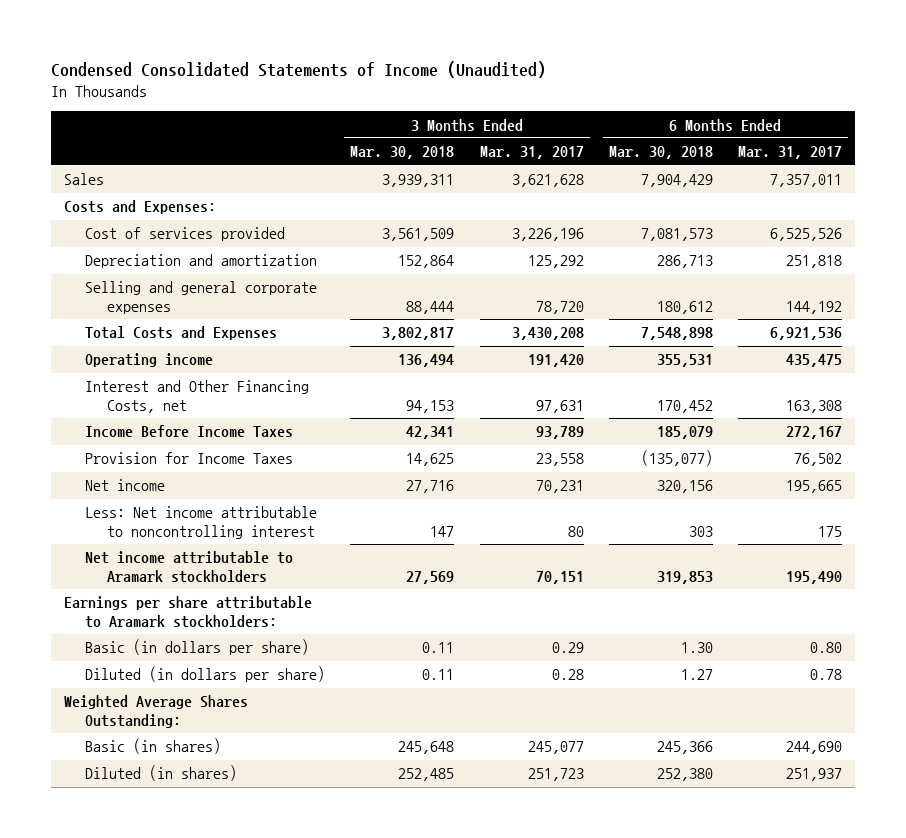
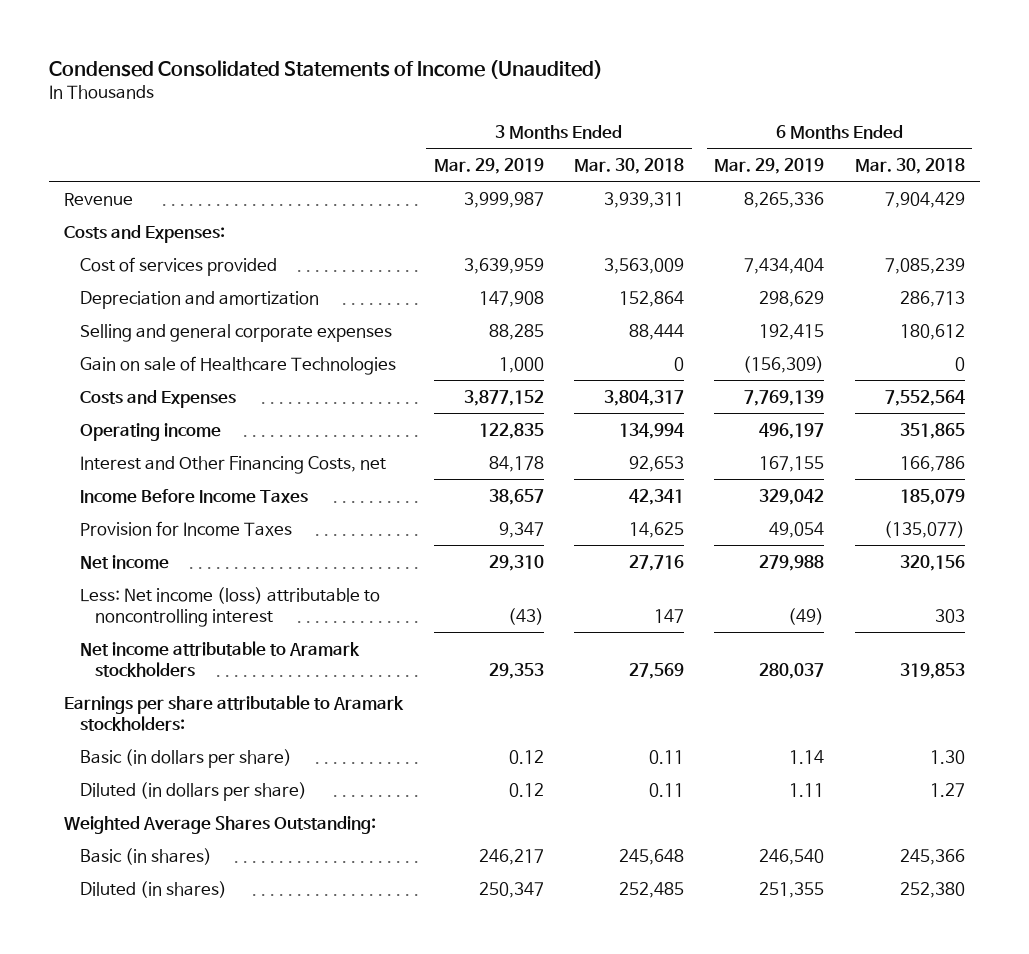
[479,146,584,160] Mar. 31, 2017 -> none
[737,146,842,160] Mar. 31, 2017 -> none
none -> [433,157,544,174] Mar. 29, 2019
none -> [714,157,825,174] Mar. 29, 2019
[63,173,104,186] Sales -> [64,192,134,206] Revenue
[382,228,455,242] 3,561,509 -> [604,257,685,274] 3,563,009
[640,228,713,242] 7,081,573 -> [884,257,965,274] 7,085,239
none -> [79,355,396,375] Gain on sale of Healthcare Technologies
[85,326,278,341] Total Costs and Expenses -> [79,389,236,408] Costs and Expenses
[382,327,455,341] 3,802,817 -> [604,389,685,406] 3,804,317
[640,327,713,341] 7,548,898 -> [884,389,965,406] 7,552,564
[398,354,455,368] 136,494 -> [619,422,685,439] 134,994
[656,354,713,368] 355,531 -> [899,422,965,439] 351,865
[406,400,455,414] 94,153 -> [629,455,685,472] 92,653
[656,400,713,414] 170,452 -> [899,455,965,472] 166,786
[85,506,318,540] Less: Net income attributable to noncontrolling interest -> [79,586,380,628] Less: Net income (loss) attributable to noncontrolling interest

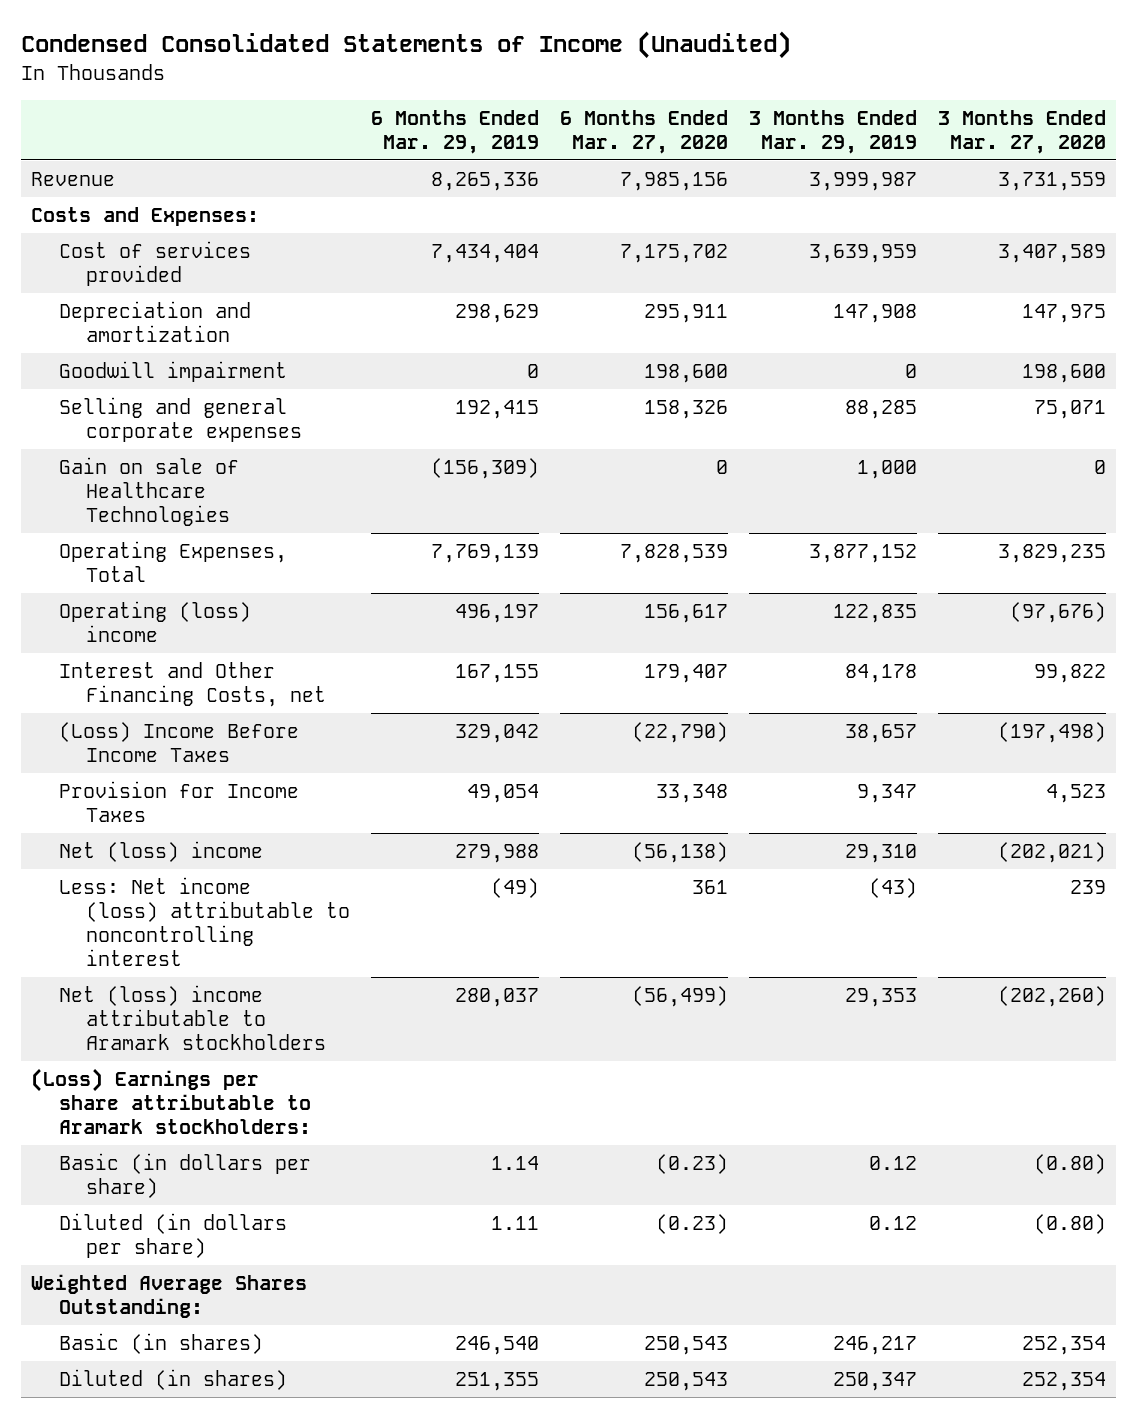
[574,157,685,174] Mar. 30, 2018 -> none
[854,157,965,174] Mar. 30, 2018 -> none
none -> [560,109,729,154] 6 Months Ended Mar. 27, 2020
none -> [938,109,1107,154] 3 Months Ended Mar. 27, 2020
none -> [58,360,287,382] Goodwill impairment
[79,389,236,408] Costs and Expenses -> [58,540,287,582] Operating Expenses, Total
[79,422,221,441] Operating income -> [58,600,251,642] Operating (loss) income
[79,488,308,503] Income Before Income Taxes -> [58,721,299,762] (Loss) Income Before Income Taxes
[79,554,169,569] Net income -> [58,840,263,862] Net (loss) income
[79,640,360,678] Net income attributable to Aramark stockholders -> [58,984,327,1050] Net (loss) income attributable to Aramark stockholders
[64,694,405,732] Earnings per share attributable to Aramark stockholders: -> [31,1067,311,1134] (Loss) Earnings per share attributable to Aramark stockholders:

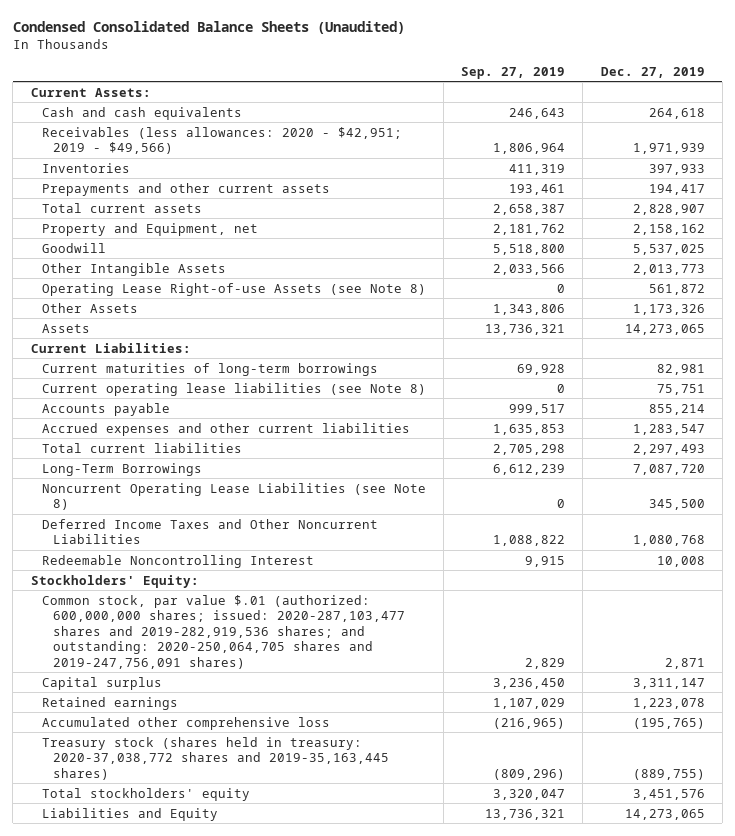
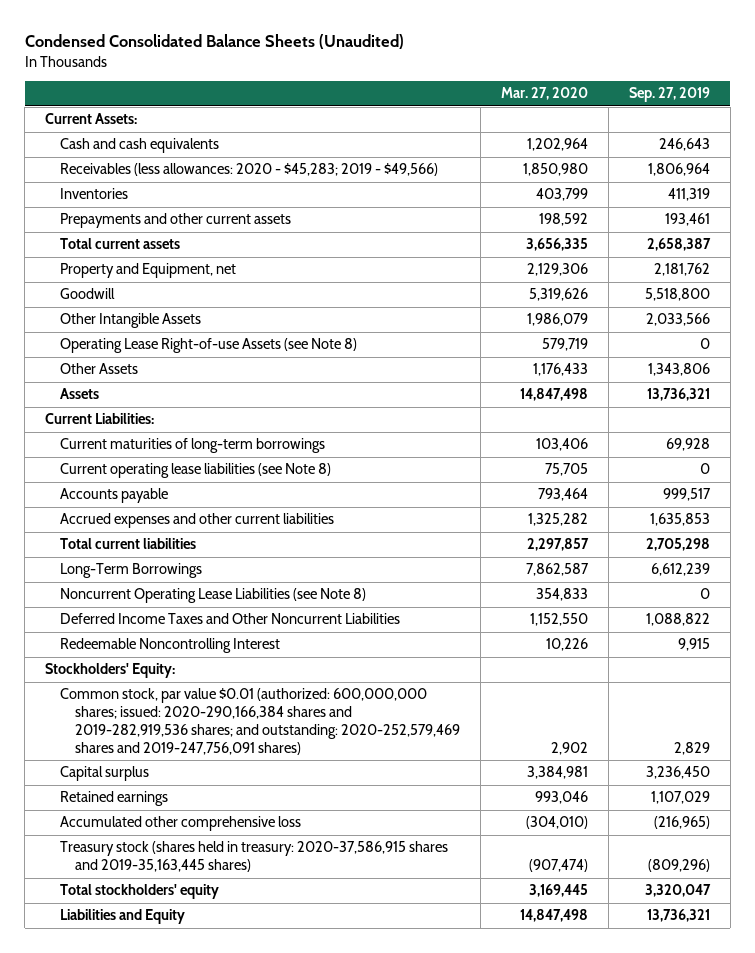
[600,66,705,78] Dec. 27, 2019 -> none
none -> [500,87,588,101] Mar. 27, 2020
[41,126,402,155] Receivables (less allowances: 2020 - $42,951; 2019 - $49,566) -> [60,163,439,177] Receivables (less allowances: 2020 - $45,283; 2019 - $49,566)
[41,594,405,669] Common stock, par value $.01 (authorized: 600,000,000 shares; issued: 2020-287,103,477 shares and 2019-282,919,536 shares; and outstanding: 2020-250,064,705 shares and 2019-247,756,091 shares) -> [60,688,460,755] Common stock, par value $0.01 (authorized: 600,000,000 shares; issued: 2020-290,166,384 shares and 2019-282,919,536 shares; and outstanding: 2020-252,579,469 shares and 2019-247,756,091 shares)
[41,736,389,780] Treasury stock (shares held in treasury: 2020-37,038,772 shares and 2019-35,163,445 shares) -> [60,841,449,873] Treasury stock (shares held in treasury: 2020-37,586,915 shares and 2019-35,163,445 shares)

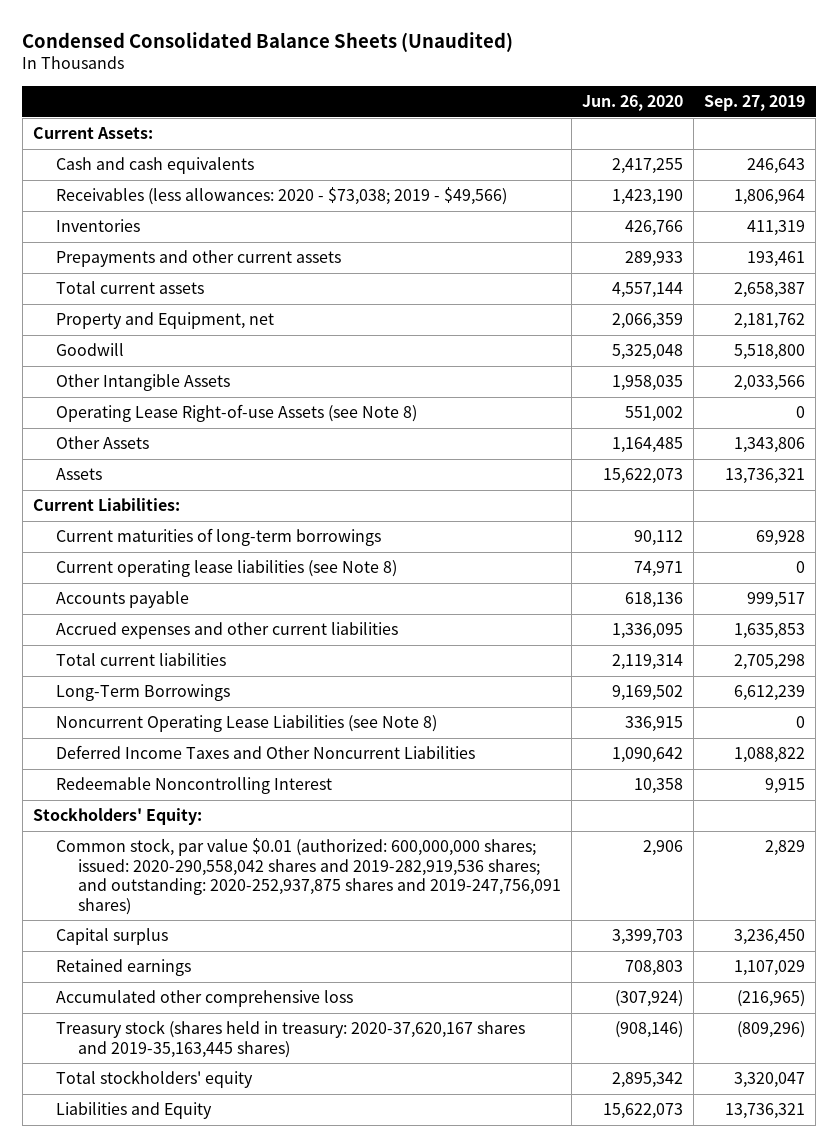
[500,87,588,101] Mar. 27, 2020 -> none
none -> [582,95,684,112] Jun. 26, 2020
[60,163,439,177] Receivables (less allowances: 2020 - $45,283; 2019 - $49,566) -> [55,187,507,206] Receivables (less allowances: 2020 - $73,038; 2019 - $49,566)
[60,688,460,755] Common stock, par value $0.01 (authorized: 600,000,000 shares; issued: 2020-290,166,384 shares and 2019-282,919,536 shares; and outstanding: 2020-252,579,469 shares and 2019-247,756,091 shares) -> [55,838,562,915] Common stock, par value $0.01 (authorized: 600,000,000 shares; issued: 2020-290,558,042 shares and 2019-282,919,536 shares; and outstanding: 2020-252,937,875 shares and 2019-247,756,091 shares)
[60,841,449,873] Treasury stock (shares held in treasury: 2020-37,586,915 shares and 2019-35,163,445 shares) -> [55,1020,525,1058] Treasury stock (shares held in treasury: 2020-37,620,167 shares and 2019-35,163,445 shares)

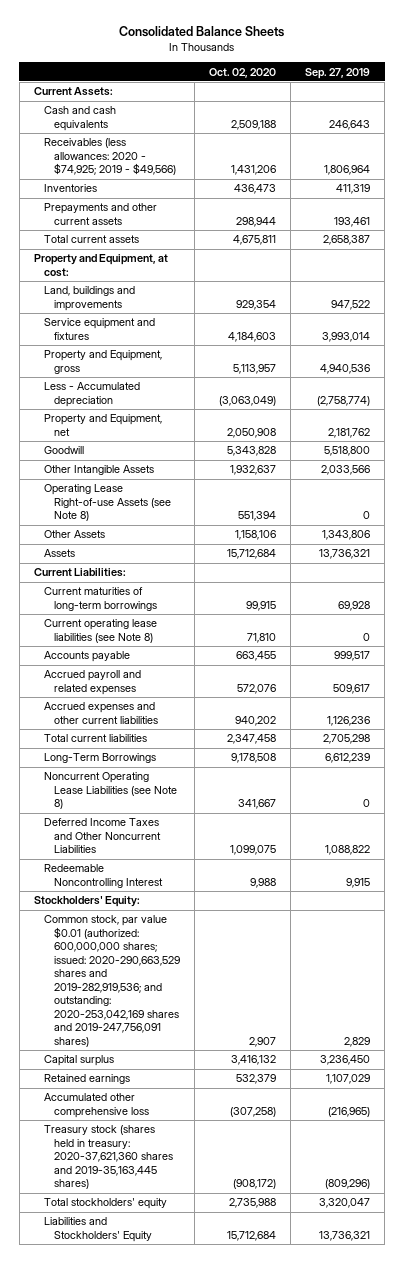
[22,31,514,52] Condensed Consolidated Balance Sheets (Unaudited) -> [118,26,284,38] Consolidated Balance Sheets
[582,95,684,112] Jun. 26, 2020 -> none
none -> [208,67,276,78] Oct. 02, 2020
[55,187,507,206] Receivables (less allowances: 2020 - $73,038; 2019 - $49,566) -> [43,138,176,176] Receivables (less allowances: 2020 - $74,925; 2019 - $49,566)
none -> [33,254,168,277] Property and Equipment, at cost:
none -> [43,286,135,311] Land, buildings and improvements
none -> [43,318,155,340] Service equipment and fixtures
none -> [43,350,162,374] Property and Equipment, gross
none -> [43,382,140,407] Less - Accumulated depreciation
none -> [43,670,141,695] Accrued payroll and related expenses
[734,623,806,640] 1,635,853 -> [327,715,371,726] 1,126,236
[55,838,562,915] Common stock, par value $0.01 (authorized: 600,000,000 shares; issued: 2020-290,558,042 shares and 2019-282,919,536 shares; and outstanding: 2020-252,937,875 shares and 2019-247,756,091 shares) -> [43,915,180,1047] Common stock, par value $0.01 (authorized: 600,000,000 shares; issued: 2020-290,663,529 shares and 2019-282,919,536; and outstanding: 2020-253,042,169 shares and 2019-247,756,091 shares)
[55,1020,525,1058] Treasury stock (shares held in treasury: 2020-37,620,167 shares and 2019-35,163,445 shares) -> [43,1125,173,1190] Treasury stock (shares held in treasury: 2020-37,621,360 shares and 2019-35,163,445 shares)
[55,1102,212,1120] Liabilities and Equity -> [43,1217,152,1242] Liabilities and Stockholders' Equity

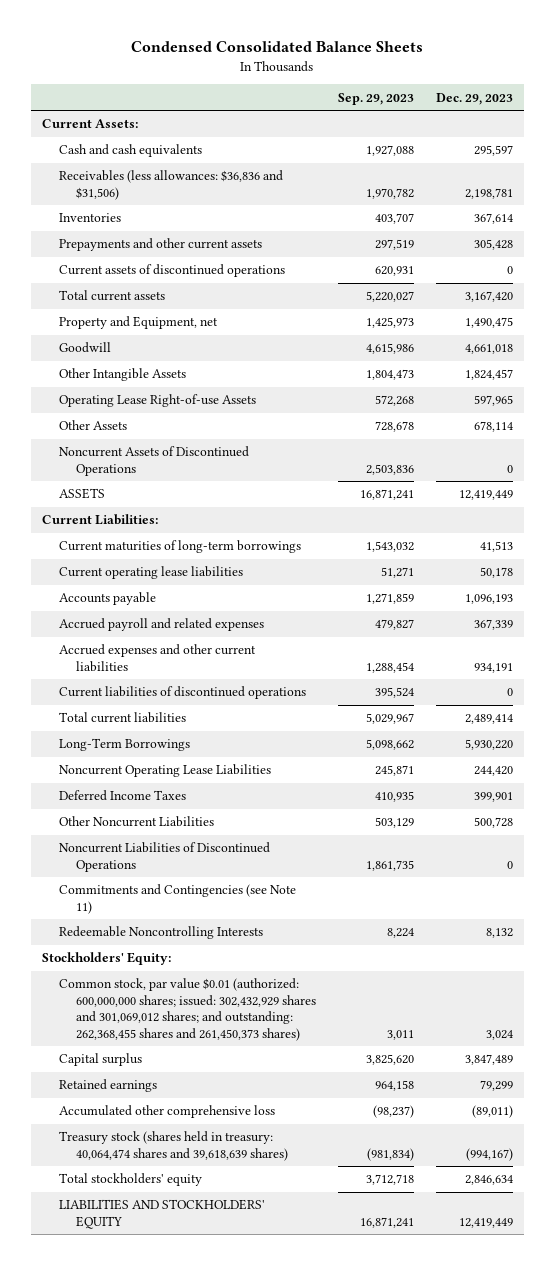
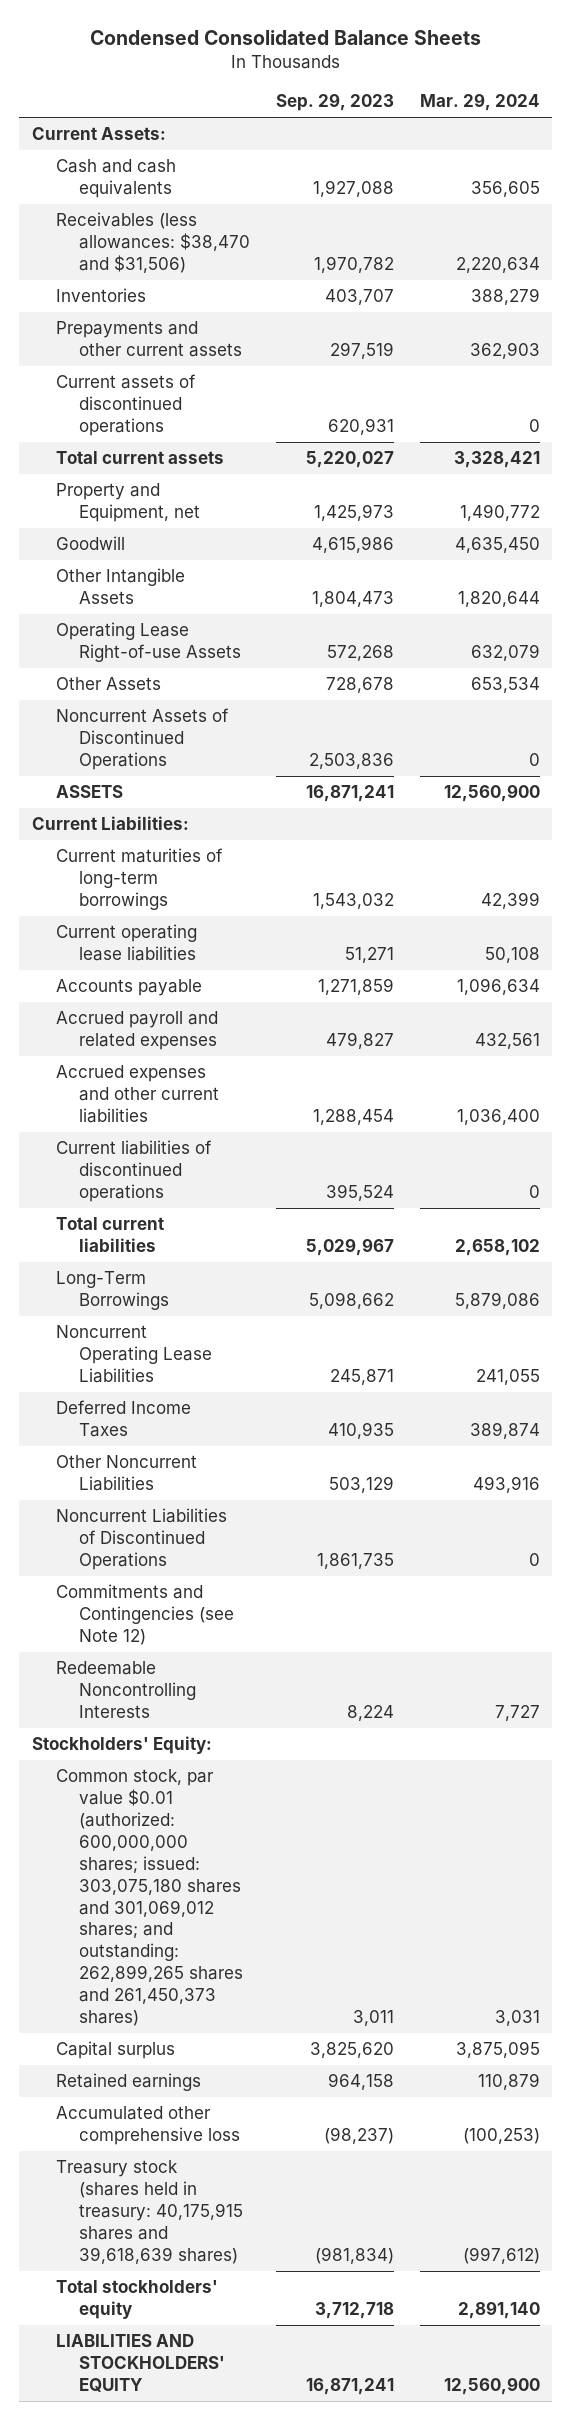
[436,92,514,105] Dec. 29, 2023 -> none
none -> [419,93,540,112] Mar. 29, 2024
[58,170,283,200] Receivables (less allowances: $36,836 and $31,506) -> [55,212,251,274] Receivables (less allowances: $38,470 and $31,506)
[58,884,296,914] Commitments and Contingencies (see Note 11) -> [55,1584,235,1646] Commitments and Contingencies (see Note 12)
[58,978,317,1041] Common stock, par value $0.01 (authorized: 600,000,000 shares; issued: 302,432,929 shares and 301,069,012 shares; and outstanding: 262,368,455 shares and 261,450,373 shares) -> [55,1769,244,2026] Common stock, par value $0.01 (authorized: 600,000,000 shares; issued: 303,075,180 shares and 301,069,012 shares; and outstanding: 262,899,265 shares and 261,450,373 shares)
[58,1131,289,1161] Treasury stock (shares held in treasury: 40,064,474 shares and 39,618,639 shares) -> [55,2160,244,2264] Treasury stock (shares held in treasury: 40,175,915 shares and 39,618,639 shares)

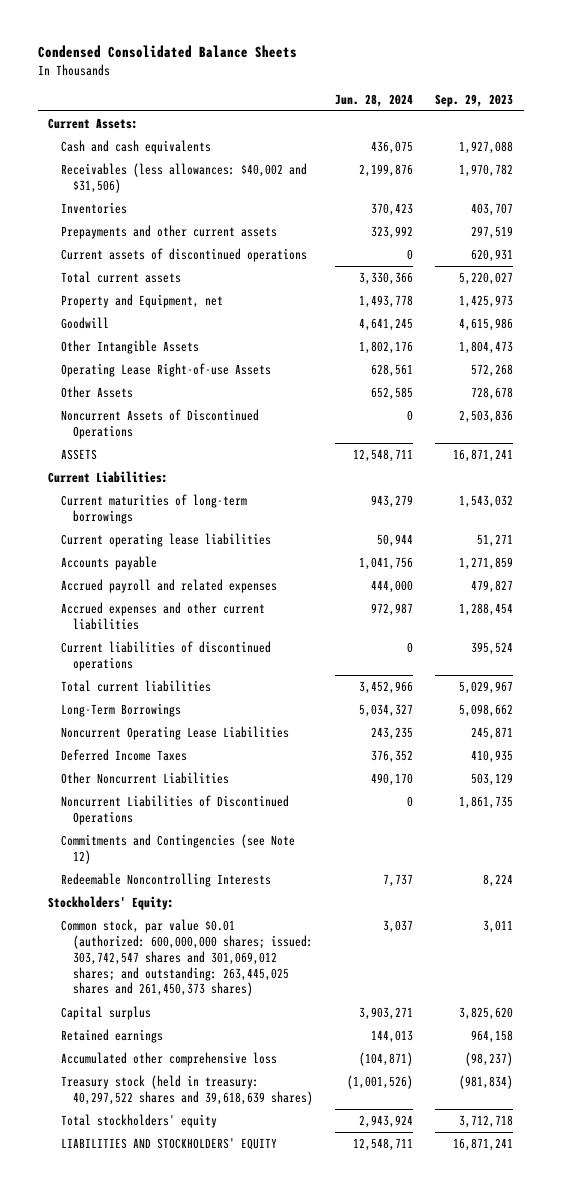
[419,93,540,112] Mar. 29, 2024 -> none
none -> [334,93,413,107] Jun. 28, 2024
[55,212,251,274] Receivables (less allowances: $38,470 and $31,506) -> [60,163,307,193] Receivables (less allowances: $40,002 and $31,506)
[55,1769,244,2026] Common stock, par value $0.01 (authorized: 600,000,000 shares; issued: 303,075,180 shares and 301,069,012 shares; and outstanding: 262,899,265 shares and 261,450,373 shares) -> [60,919,314,997] Common stock, par value $0.01 (authorized: 600,000,000 shares; issued: 303,742,547 shares and 301,069,012 shares; and outstanding: 263,445,025 shares and 261,450,373 shares)
[55,2160,244,2264] Treasury stock (shares held in treasury: 40,175,915 shares and 39,618,639 shares) -> [60,1075,314,1105] Treasury stock (held in treasury: 40,297,522 shares and 39,618,639 shares)

